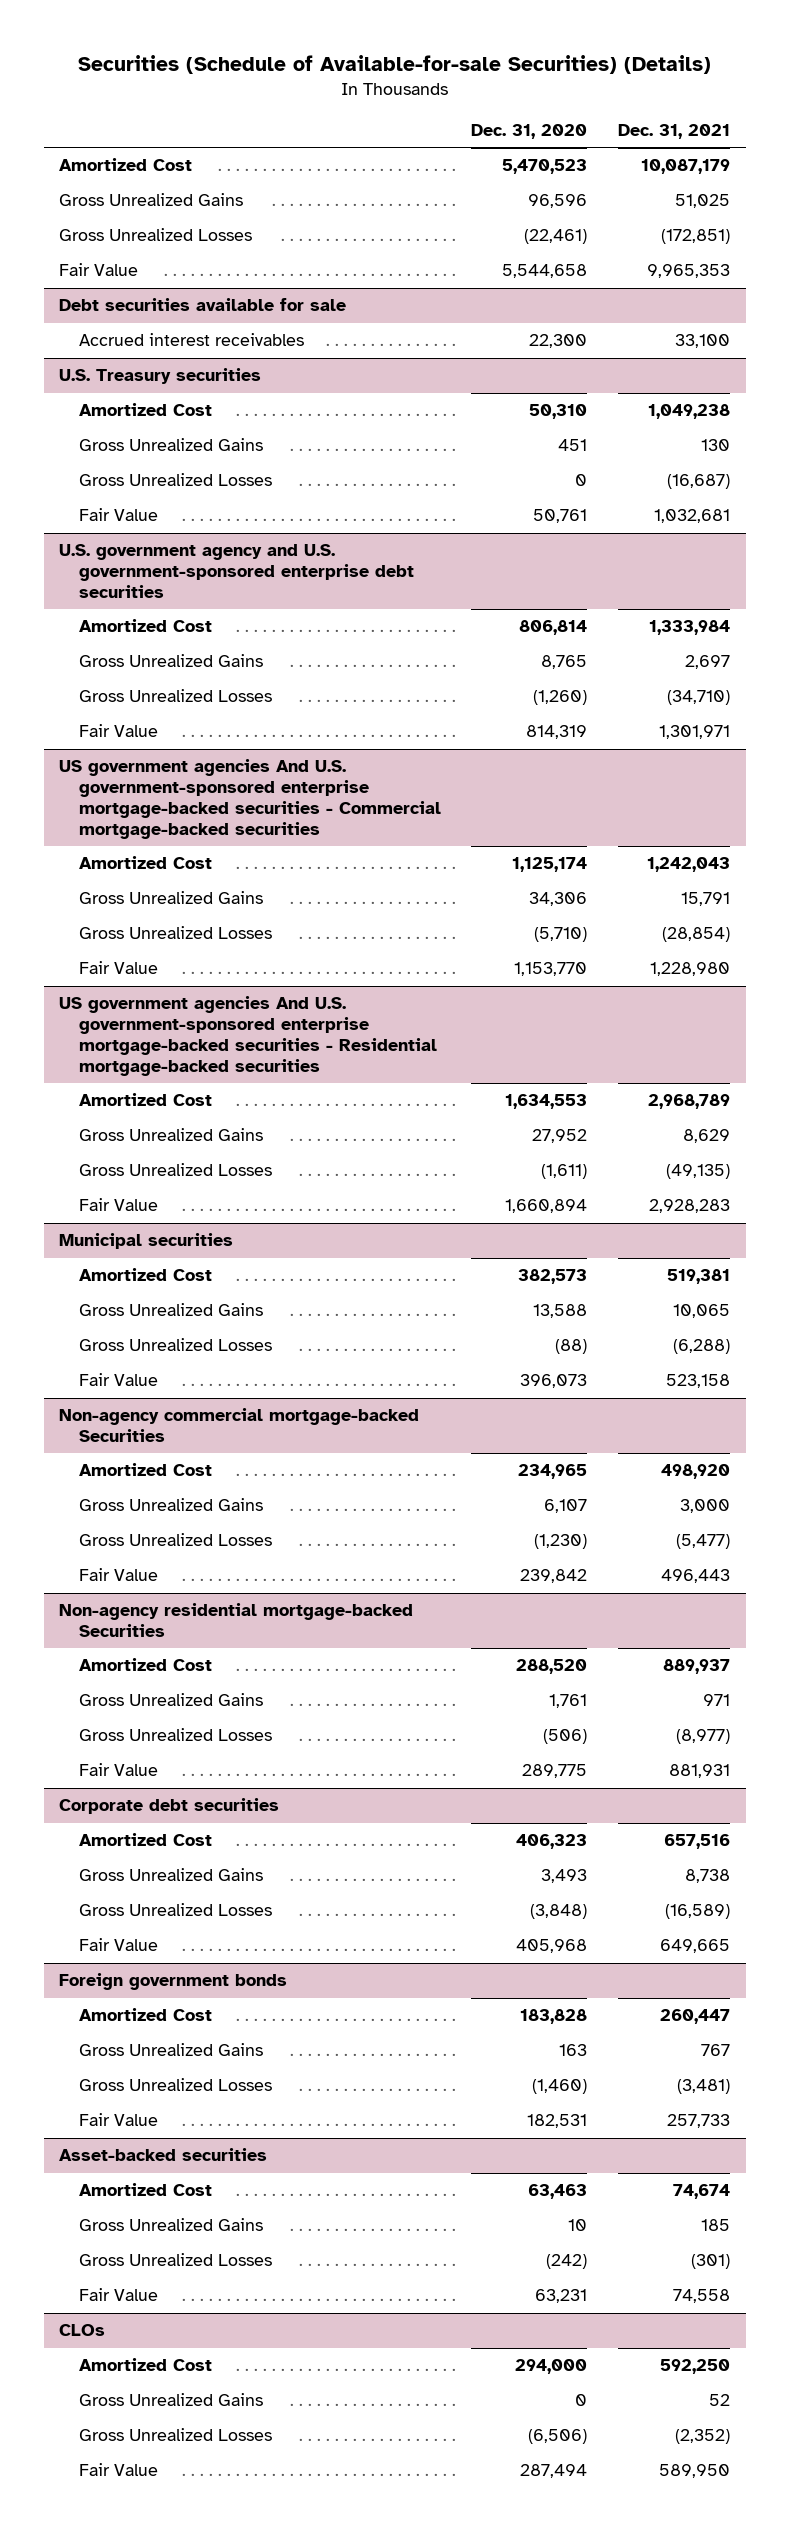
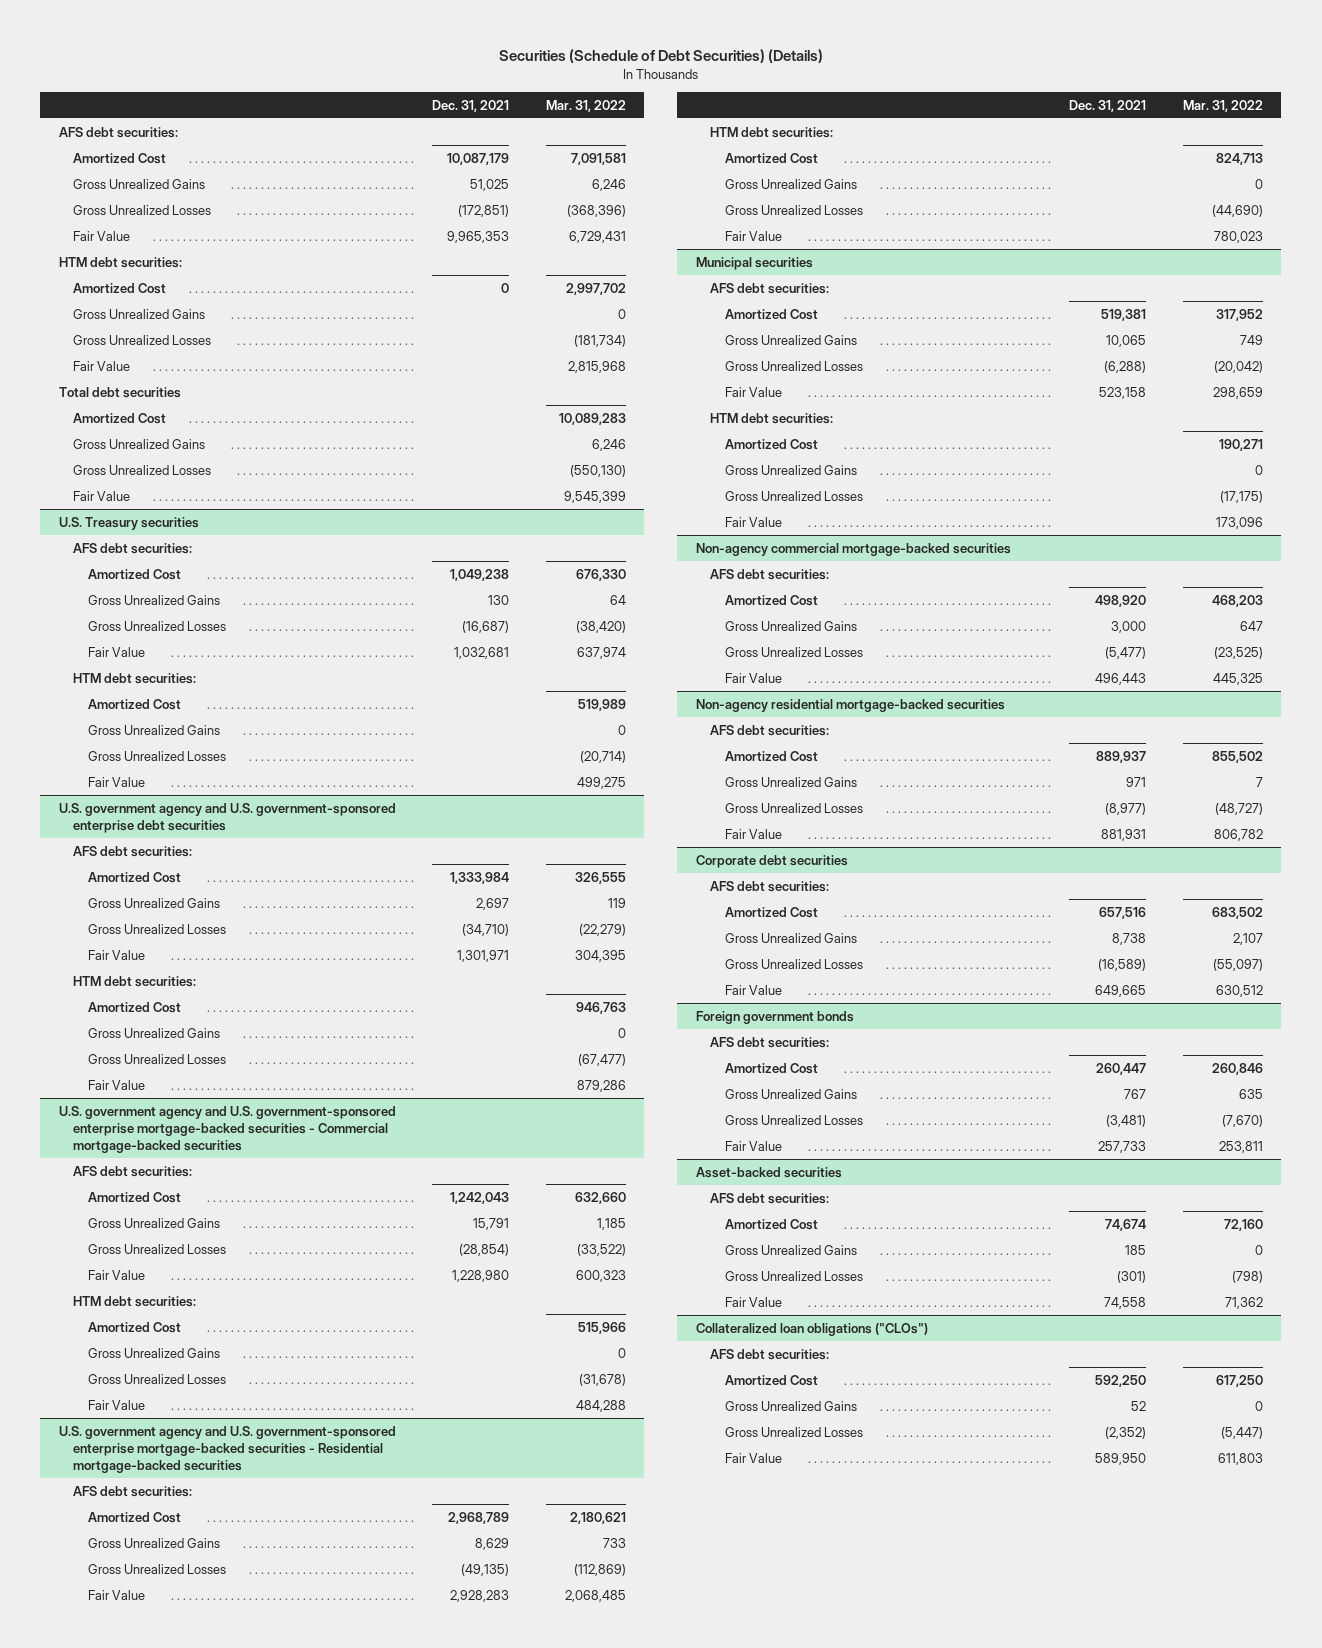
[77,55,711,75] Securities (Schedule of Available-for-sale Securities) (Details) -> [498,48,823,63] Securities (Schedule of Debt Securities) (Details)
[471,124,588,140] Dec. 31, 2020 -> none
none -> [545,99,626,112] Mar. 31, 2022
none -> [58,126,178,138] AFS debt securities:
[59,298,347,312] Debt securities available for sale -> none
[78,333,304,347] Accrued interest receivables -> none
none -> [58,256,182,268] HTM debt securities:
none -> [73,282,167,294] Amortized Cost
none -> [73,308,206,319] Gross Unrealized Gains
none -> [73,334,212,345] Gross Unrealized Losses
none -> [73,360,131,371] Fair Value
none -> [58,386,181,398] Total debt securities
none -> [73,412,167,424] Amortized Cost
none -> [73,438,206,449] Gross Unrealized Gains
none -> [73,464,212,475] Gross Unrealized Losses
none -> [73,490,131,501] Fair Value
none -> [73,542,193,554] AFS debt securities:
none -> [73,672,197,684] HTM debt securities:
none -> [87,698,181,710] Amortized Cost
none -> [87,724,220,735] Gross Unrealized Gains
none -> [87,750,226,761] Gross Unrealized Losses
none -> [87,776,145,787] Fair Value
none -> [73,845,193,857] AFS debt securities:
none -> [73,975,197,987] HTM debt securities:
none -> [87,1001,181,1013] Amortized Cost
none -> [87,1027,220,1038] Gross Unrealized Gains
none -> [87,1053,226,1064] Gross Unrealized Losses
none -> [87,1079,145,1090] Fair Value
[59,759,441,839] US government agencies And U.S. government-sponsored enterprise mortgage-backed securities - Commercial mortgage-backed securities -> [58,1105,396,1153] U.S. government agency and U.S. government-sponsored enterprise mortgage-backed securities - Commercial mortgage-backed securities
none -> [73,1165,193,1177] AFS debt securities:
none -> [73,1295,197,1307] HTM debt securities:
none -> [87,1321,181,1333] Amortized Cost
none -> [87,1347,220,1358] Gross Unrealized Gains
none -> [87,1373,226,1384] Gross Unrealized Losses
none -> [87,1399,145,1410] Fair Value
[59,996,437,1076] US government agencies And U.S. government-sponsored enterprise mortgage-backed securities - Residential mortgage-backed securities -> [58,1425,396,1473] U.S. government agency and U.S. government-sponsored enterprise mortgage-backed securities - Residential mortgage-backed securities
none -> [73,1485,193,1497] AFS debt securities:
none -> [710,126,834,138] HTM debt securities:
none -> [724,152,818,164] Amortized Cost
none -> [724,178,857,189] Gross Unrealized Gains
none -> [724,204,863,215] Gross Unrealized Losses
none -> [724,230,782,241] Fair Value
none -> [710,282,830,294] AFS debt securities:
none -> [710,412,834,424] HTM debt securities:
none -> [724,438,818,450] Amortized Cost
none -> [724,464,857,475] Gross Unrealized Gains
none -> [724,490,863,501] Gross Unrealized Losses
none -> [724,516,782,527] Fair Value
[59,1408,420,1443] Non-agency commercial mortgage-backed Securities -> [695,542,1011,556] Non-agency commercial mortgage-backed securities
none -> [710,568,830,580] AFS debt securities:
[59,1603,414,1638] Non-agency residential mortgage-backed Securities -> [695,698,1005,712] Non-agency residential mortgage-backed securities
none -> [710,724,830,736] AFS debt securities:
none -> [710,880,830,892] AFS debt securities:
none -> [710,1036,830,1048] AFS debt securities:
none -> [710,1192,830,1204] AFS debt securities:
[59,2324,106,2337] CLOs -> [695,1322,928,1336] Collateralized loan obligations ("CLOs")
none -> [710,1348,830,1360] AFS debt securities:

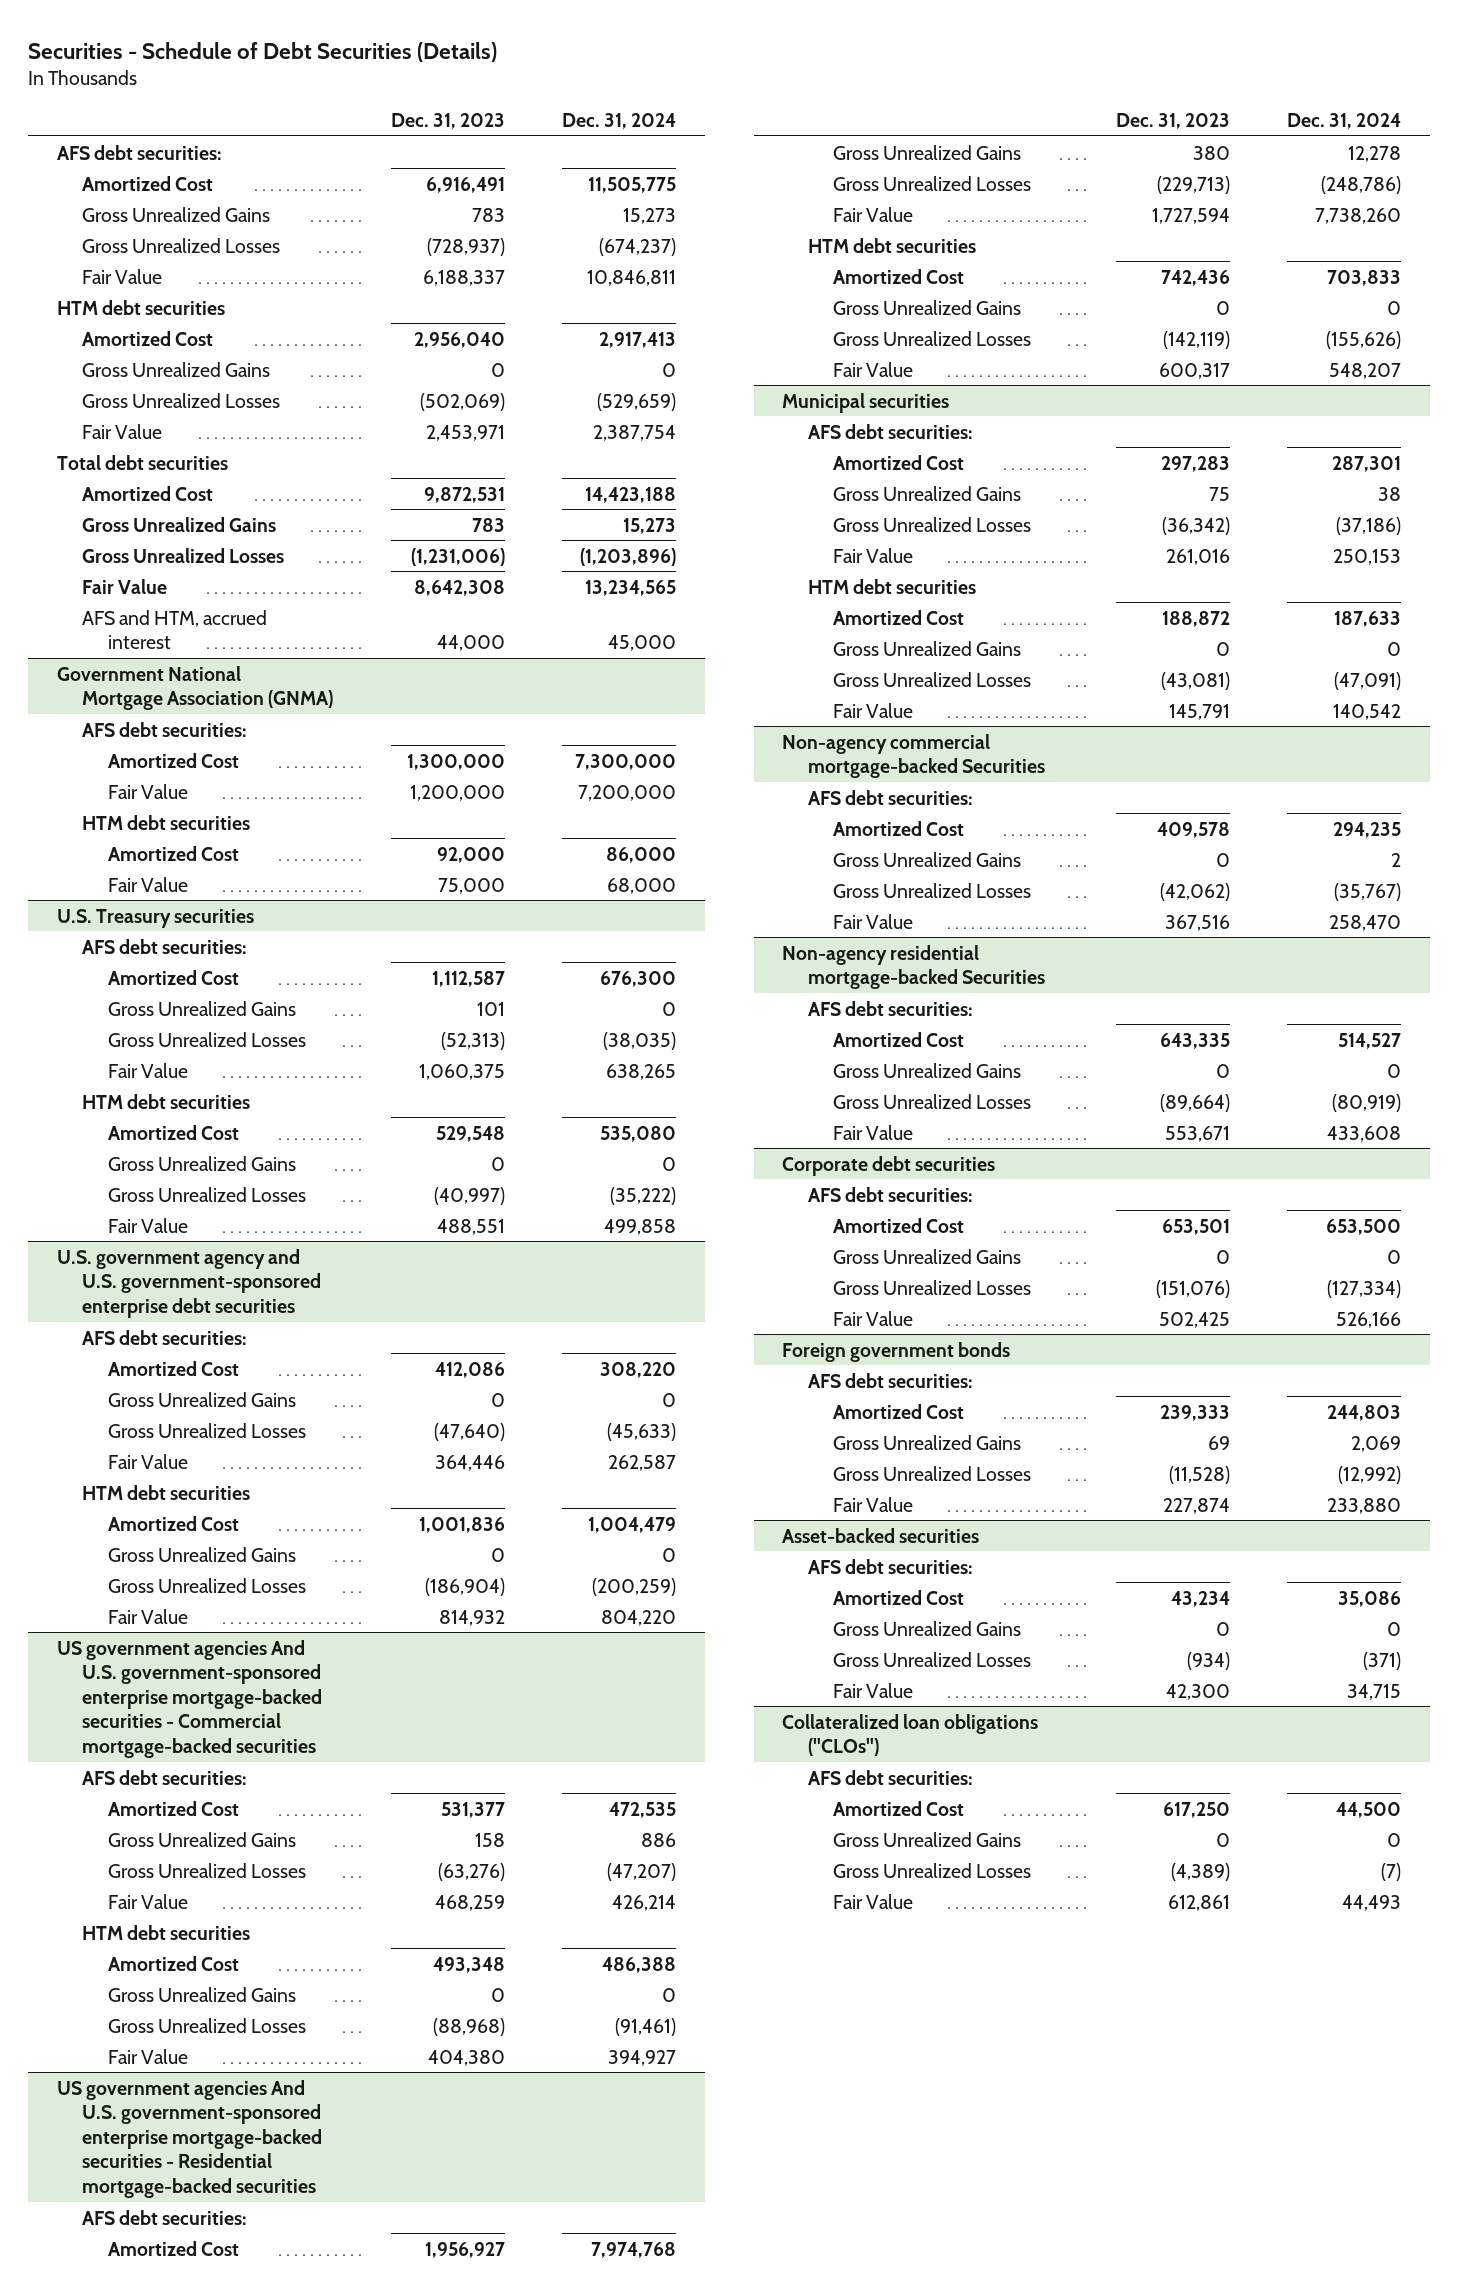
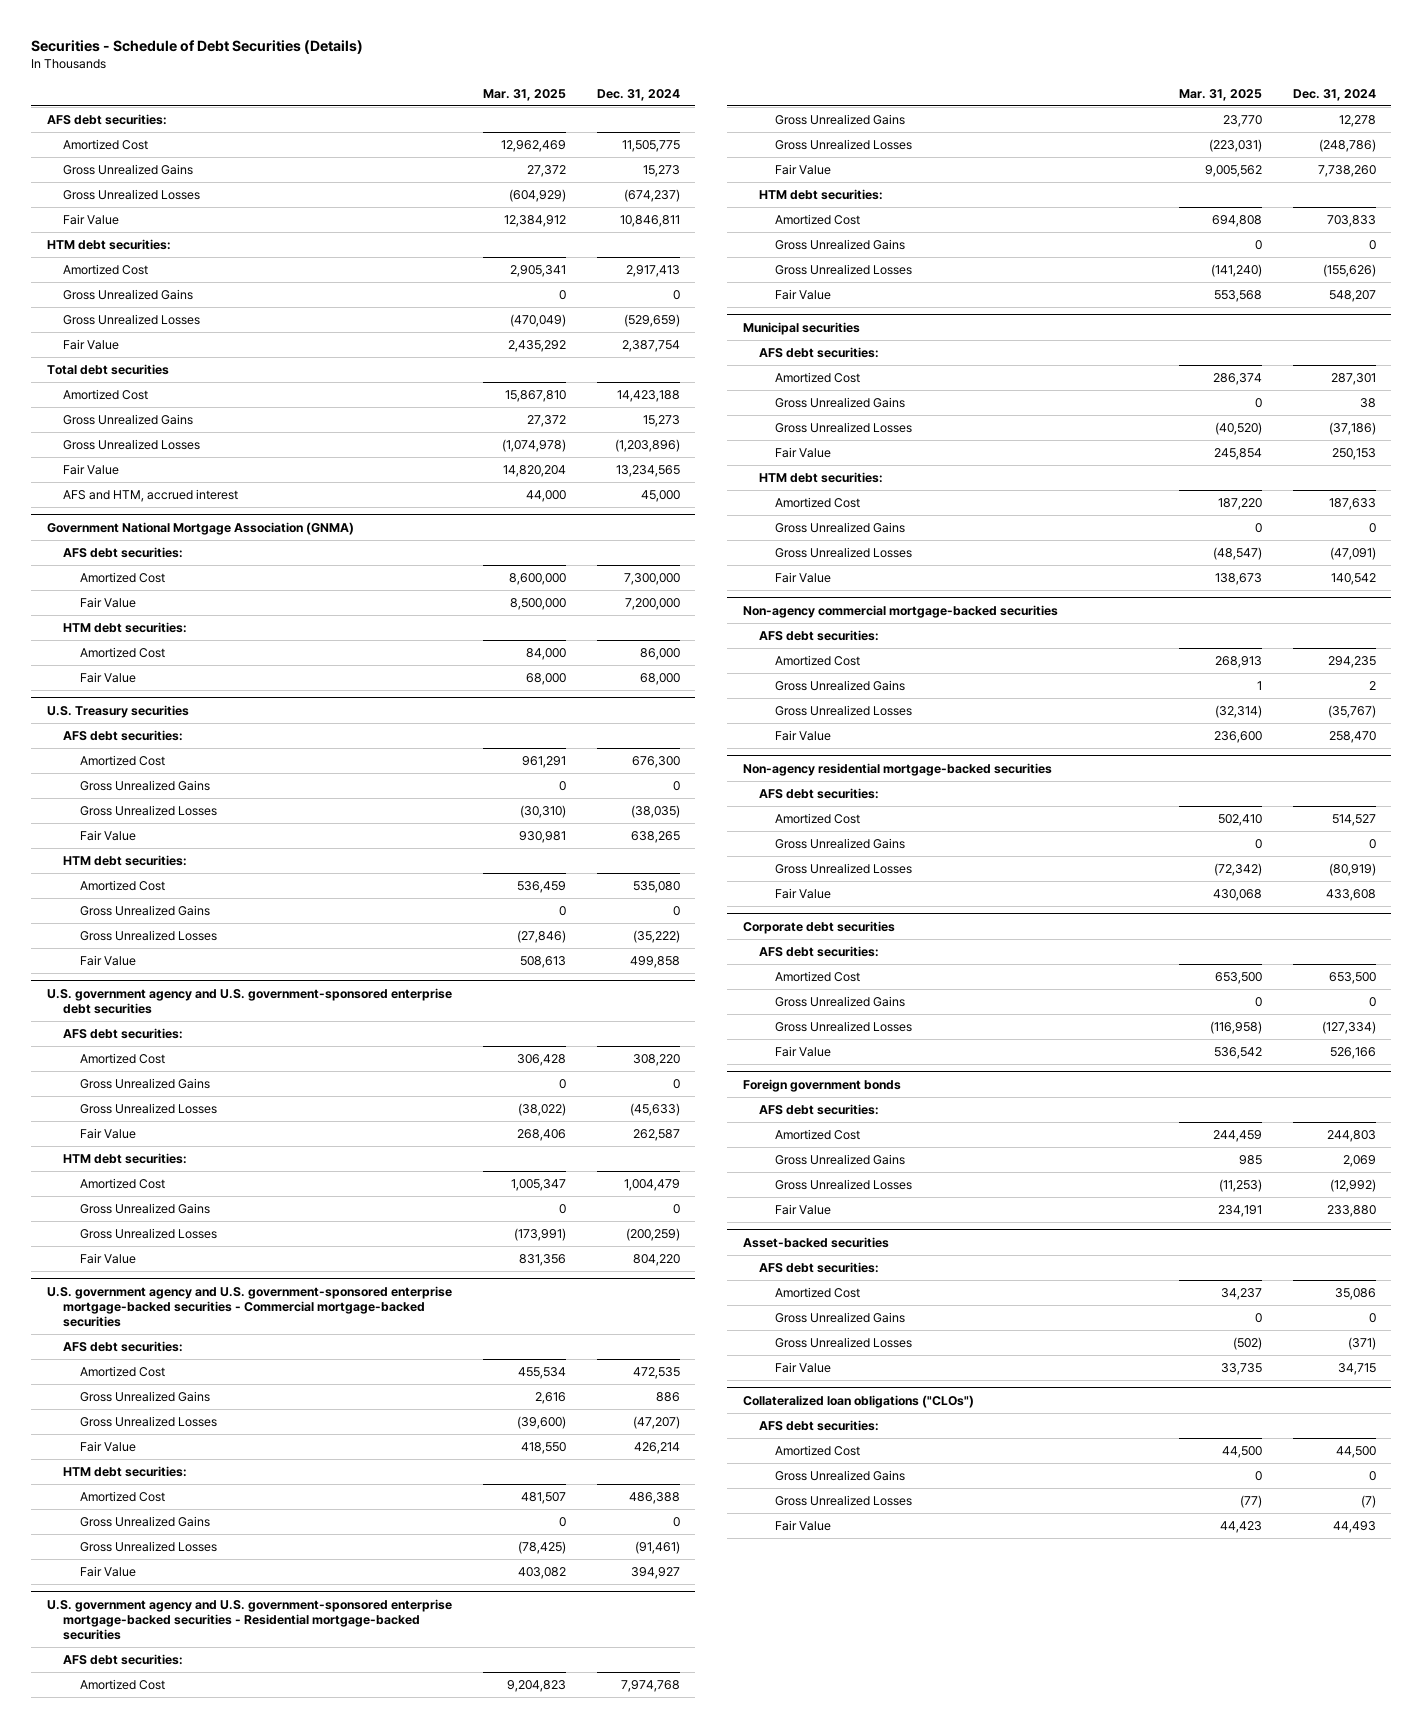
[390,112,505,129] Dec. 31, 2023 -> none
none -> [482,88,566,101] Mar. 31, 2025
[57,299,226,315] HTM debt securities -> [46,238,171,250] HTM debt securities:
[82,814,251,830] HTM debt securities -> [63,621,188,633] HTM debt securities:
[82,1093,251,1109] HTM debt securities -> [63,854,188,866] HTM debt securities:
[82,1484,251,1500] HTM debt securities -> [63,1152,188,1164] HTM debt securities:
[57,1639,323,1758] US government agencies And U.S. government-sponsored enterprise mortgage-backed securities - Commercial mortgage-backed securities -> [46,1285,452,1328] U.S. government agency and U.S. government-sponsored enterprise mortgage-backed securities - Commercial mortgage-backed securities
[82,1924,251,1940] HTM debt securities -> [63,1465,188,1477] HTM debt securities:
[57,2079,323,2198] US government agencies And U.S. government-sponsored enterprise mortgage-backed securities - Residential mortgage-backed securities -> [46,1598,452,1641] U.S. government agency and U.S. government-sponsored enterprise mortgage-backed securities - Residential mortgage-backed securities
[807,237,976,253] HTM debt securities -> [758,188,883,200] HTM debt securities:
[807,578,976,594] HTM debt securities -> [758,471,883,483] HTM debt securities:
[782,733,1045,779] Non-agency commercial mortgage-backed Securities -> [742,604,1058,618] Non-agency commercial mortgage-backed securities
[782,944,1045,990] Non-agency residential mortgage-backed Securities -> [742,762,1052,776] Non-agency residential mortgage-backed securities

